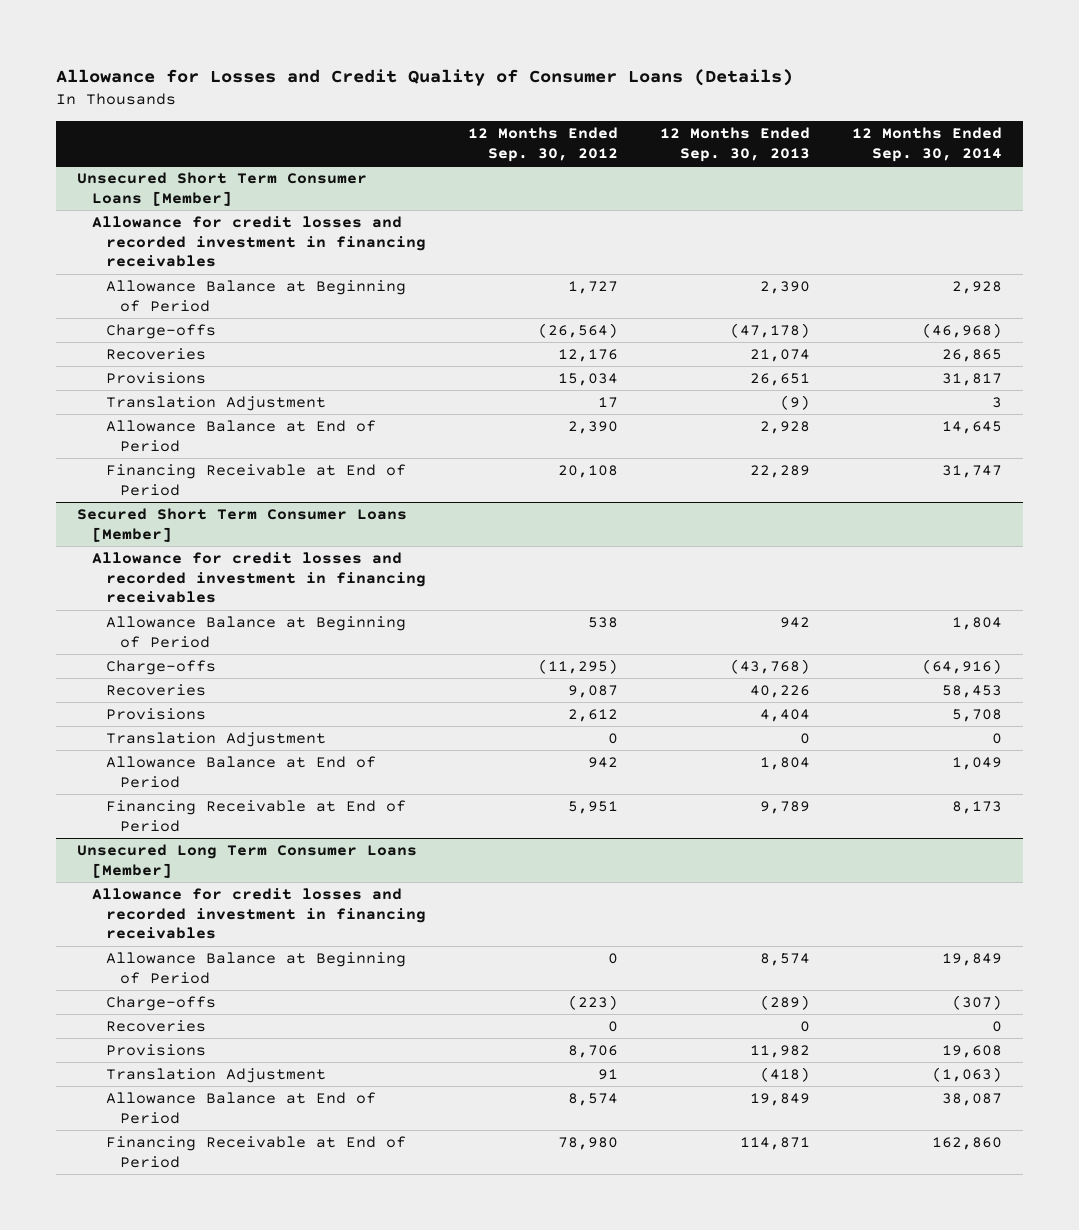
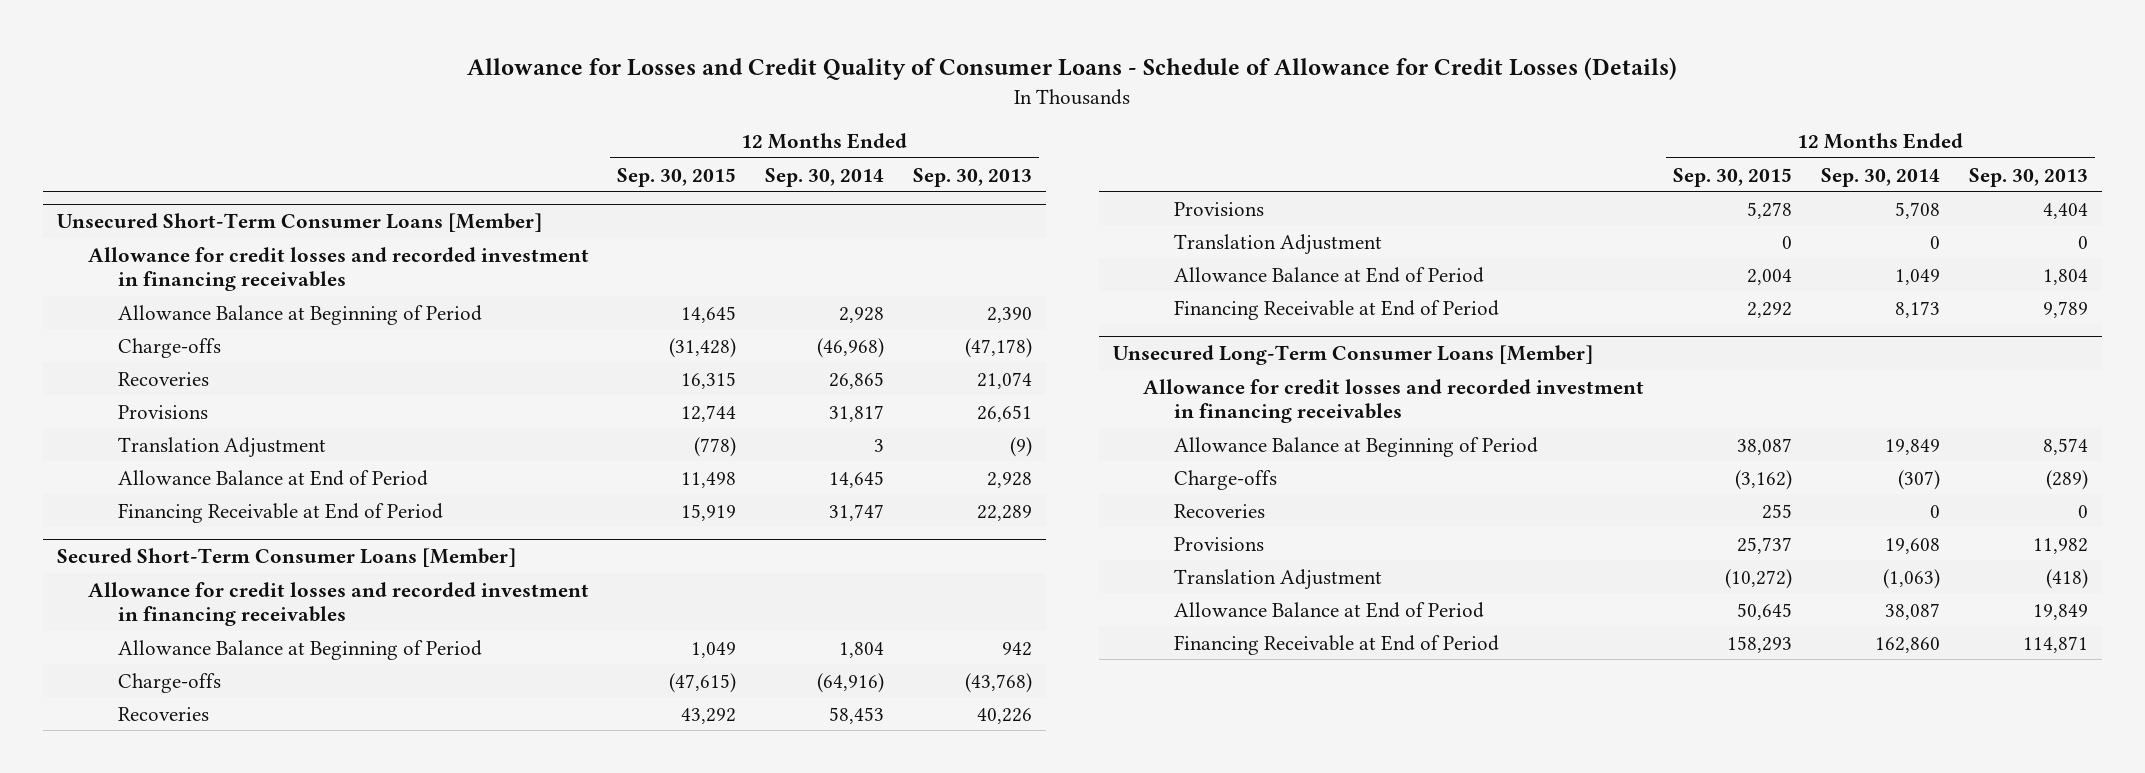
[56,68,794,86] Allowance for Losses and Credit Quality of Consumer Loans (Details) -> [467,57,1678,81] Allowance for Losses and Credit Quality of Consumer Loans - Schedule of Allowance for Credit Losses (Details)
[467,127,618,162] 12 Months Ended Sep. 30, 2012 -> none
none -> [617,167,737,187] Sep. 30, 2015
[77,172,368,206] Unsecured Short Term Consumer Loans [Member] -> [56,212,542,232] Unsecured Short-Term Consumer Loans [Member]
[77,508,408,542] Secured Short Term Consumer Loans [Member] -> [56,547,516,567] Secured Short-Term Consumer Loans [Member]
[77,844,418,878] Unsecured Long Term Consumer Loans [Member] -> [1112,344,1593,365] Unsecured Long-Term Consumer Loans [Member]

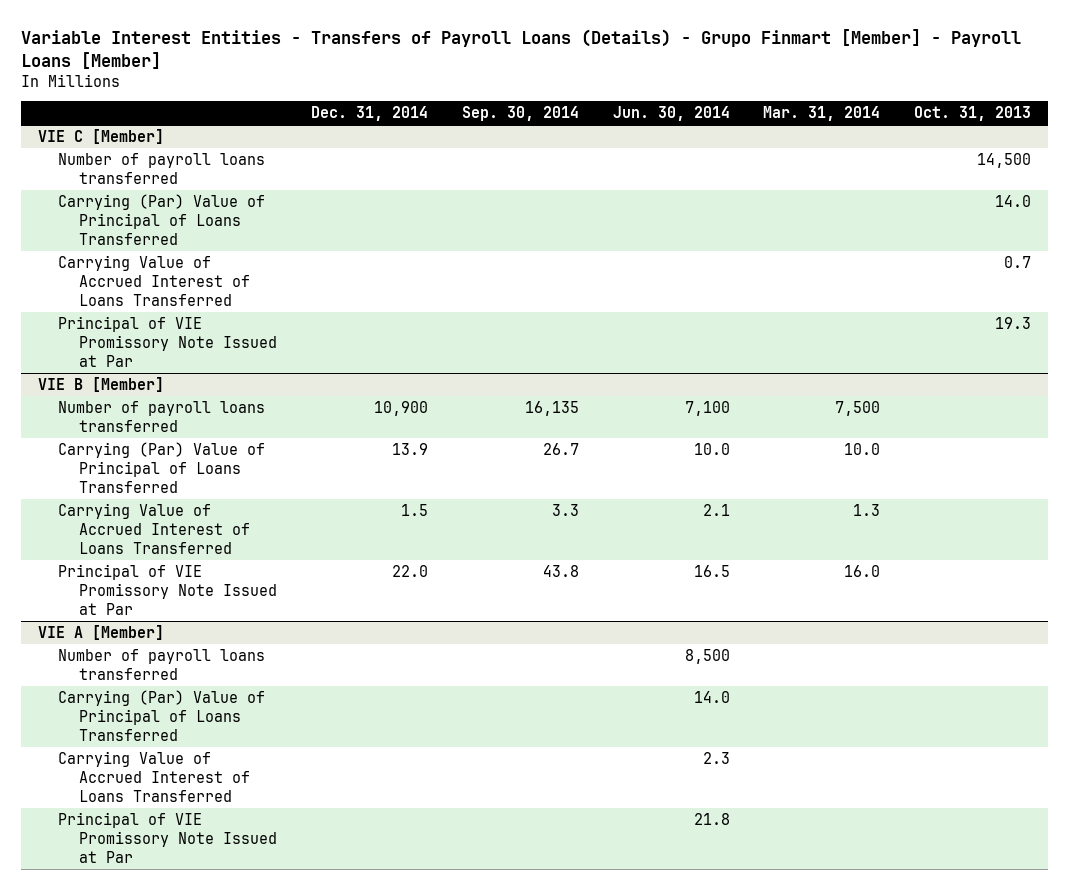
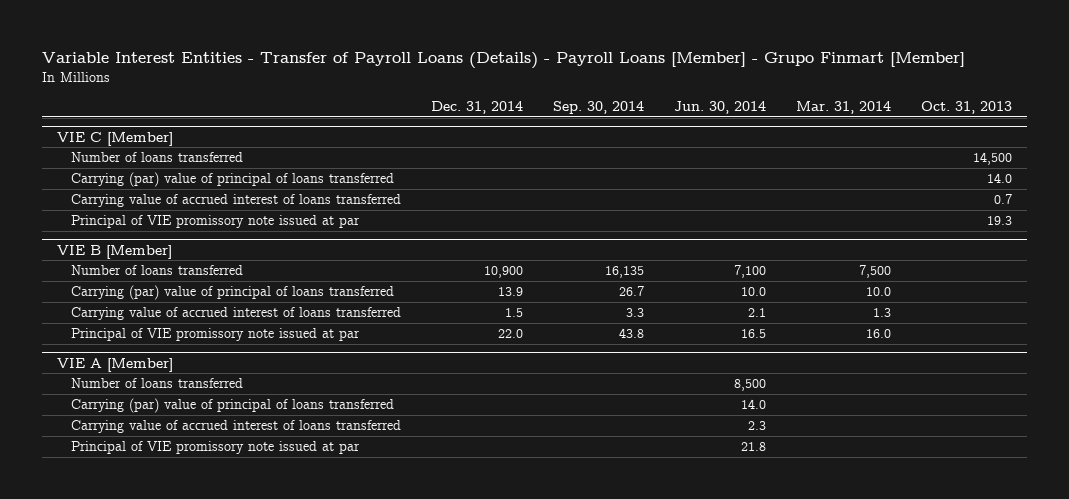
[20,28,1021,69] Variable Interest Entities - Transfers of Payroll Loans (Details) - Grupo Finmart [Member] - Payroll Loans [Member] -> [41,52,965,70] Variable Interest Entities - Transfer of Payroll Loans (Details) - Payroll Loans [Member] - Grupo Finmart [Member]
[58,152,266,184] Number of payroll loans transferred -> [71,152,244,163] Number of loans transferred
[58,193,266,245] Carrying (Par) Value of Principal of Loans Transferred -> [71,172,395,188] Carrying (par) value of principal of loans transferred
[58,254,250,306] Carrying Value of Accrued Interest of Loans Transferred -> [71,194,402,208] Carrying value of accrued interest of loans transferred
[58,315,277,367] Principal of VIE Promissory Note Issued at Par -> [71,215,361,229] Principal of VIE promissory note issued at par
[58,400,266,432] Number of payroll loans transferred -> [71,265,244,276] Number of loans transferred
[58,441,266,493] Carrying (Par) Value of Principal of Loans Transferred -> [71,285,395,301] Carrying (par) value of principal of loans transferred
[58,502,250,554] Carrying Value of Accrued Interest of Loans Transferred -> [71,307,402,321] Carrying value of accrued interest of loans transferred
[58,563,277,615] Principal of VIE Promissory Note Issued at Par -> [71,328,361,342] Principal of VIE promissory note issued at par
[58,648,266,680] Number of payroll loans transferred -> [71,378,244,389] Number of loans transferred
[58,689,266,741] Carrying (Par) Value of Principal of Loans Transferred -> [71,398,395,414] Carrying (par) value of principal of loans transferred
[58,750,250,802] Carrying Value of Accrued Interest of Loans Transferred -> [71,420,402,434] Carrying value of accrued interest of loans transferred
[58,811,277,863] Principal of VIE Promissory Note Issued at Par -> [71,441,361,455] Principal of VIE promissory note issued at par

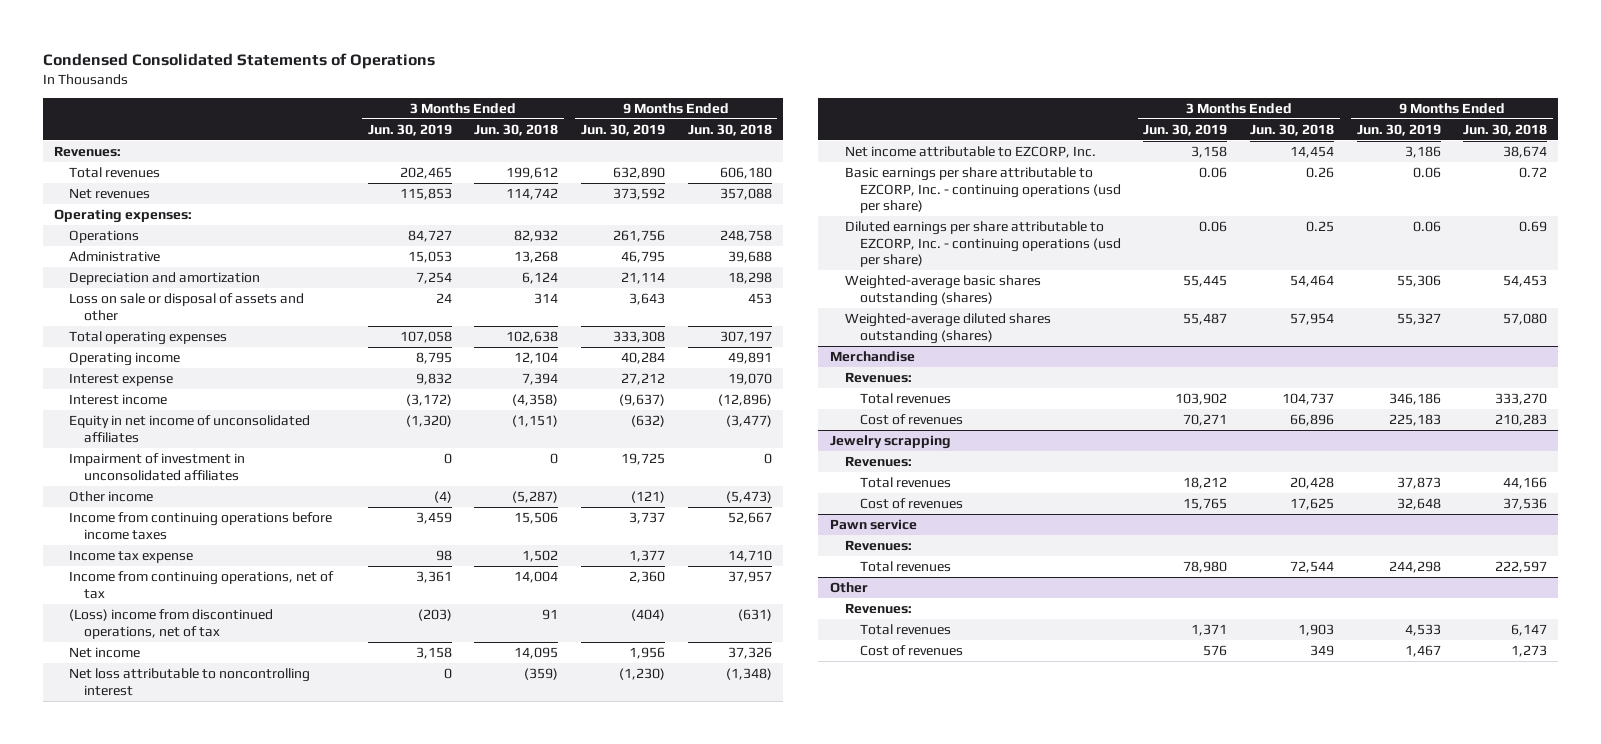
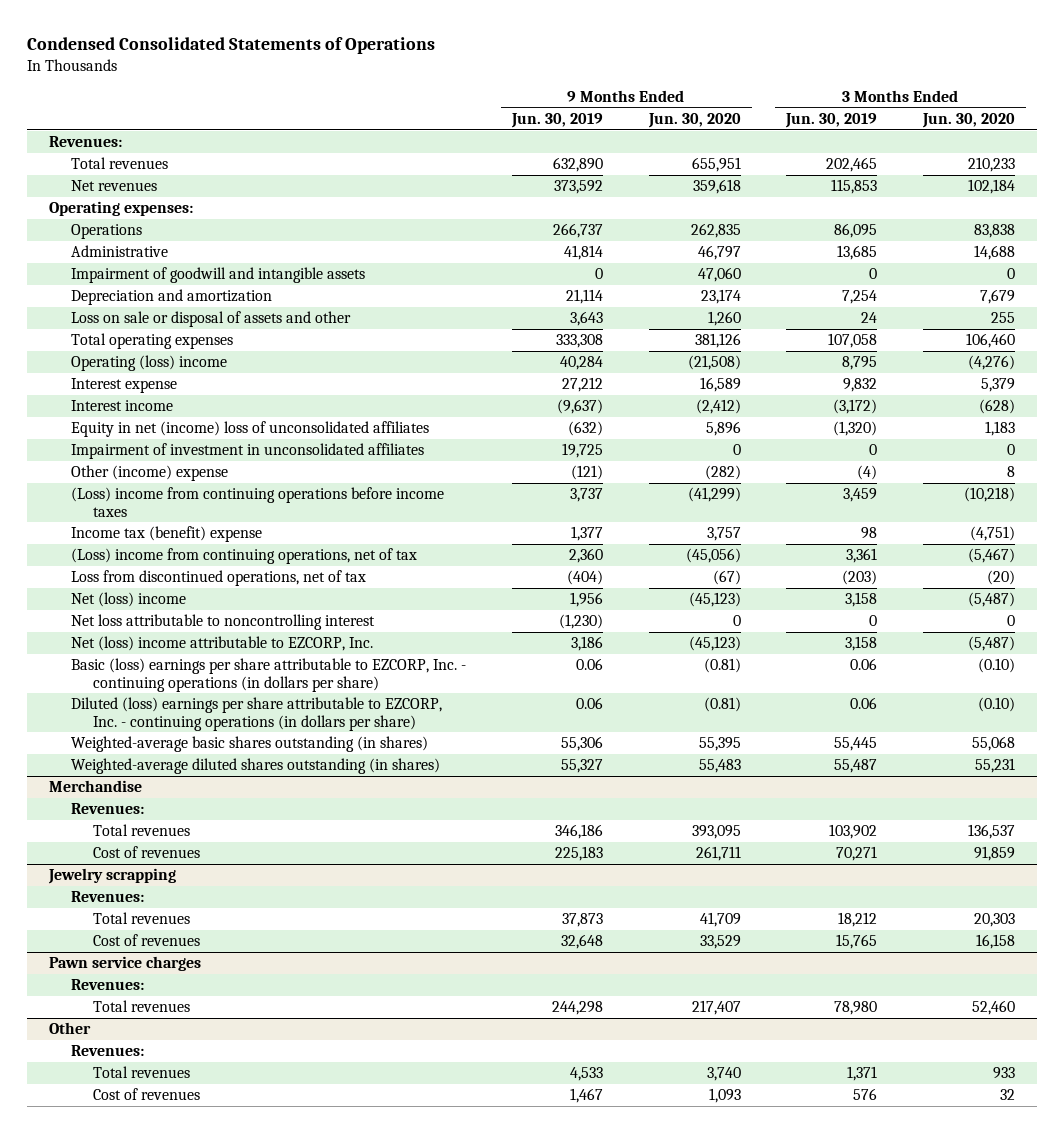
[474,123,559,136] Jun. 30, 2018 -> none
[687,123,772,136] Jun. 30, 2018 -> none
none -> [647,112,741,128] Jun. 30, 2020
none -> [921,112,1015,128] Jun. 30, 2020
[407,230,452,243] 84,727 -> [834,223,878,239] 86,095
[613,230,666,243] 261,756 -> [552,223,603,239] 266,737
[407,251,452,264] 15,053 -> [837,245,878,261] 13,685
[621,251,666,264] 46,795 -> [563,245,603,261] 41,814
none -> [71,267,366,284] Impairment of goodwill and intangible assets
[69,352,181,367] Operating income -> [71,355,228,372] Operating (loss) income
[69,415,311,443] Equity in net income of unconsolidated affiliates -> [71,421,430,438] Equity in net (income) loss of unconsolidated affiliates
[69,491,154,503] Other income -> [71,465,229,482] Other (income) expense
[69,512,333,540] Income from continuing operations before income taxes -> [71,487,445,517] (Loss) income from continuing operations before income taxes
[69,550,194,564] Income tax expense -> [71,526,263,543] Income tax (benefit) expense
[69,571,335,599] Income from continuing operations, net of tax -> [71,548,418,565] (Loss) income from continuing operations, net of tax
[69,609,274,639] (Loss) income from discontinued operations, net of tax -> [71,570,367,587] Loss from discontinued operations, net of tax
[69,647,141,659] Net income -> [71,592,187,608] Net (loss) income
[844,146,1096,159] Net income attributable to EZCORP, Inc. -> [71,636,374,652] Net (loss) income attributable to EZCORP, Inc.
[844,167,1121,214] Basic earnings per share attributable to EZCORP, Inc. - continuing operations (usd per share) -> [71,658,467,692] Basic (loss) earnings per share attributable to EZCORP, Inc. - continuing operations (in dollars per share)
[844,221,1121,268] Diluted earnings per share attributable to EZCORP, Inc. - continuing operations (usd per share) -> [71,697,443,731] Diluted (loss) earnings per share attributable to EZCORP, Inc. - continuing operations (in dollars per share)
[844,275,1041,306] Weighted-average basic shares outstanding (shares) -> [71,736,429,753] Weighted-average basic shares outstanding (in shares)
[844,313,1051,344] Weighted-average diluted shares outstanding (shares) -> [71,758,441,775] Weighted-average diluted shares outstanding (in shares)
[829,519,917,531] Pawn service -> [49,956,202,972] Pawn service charges

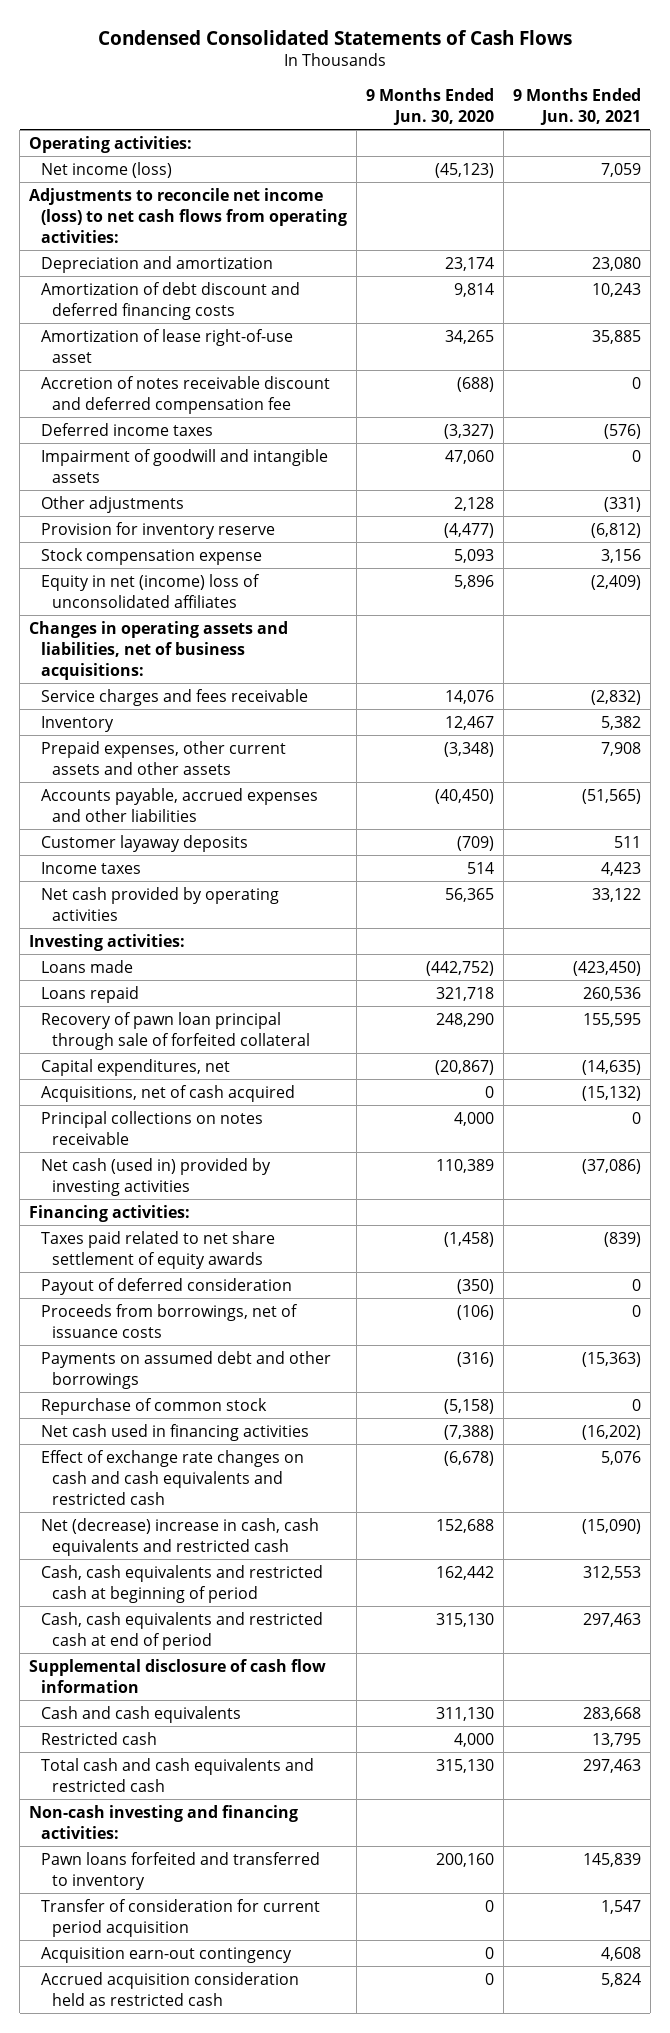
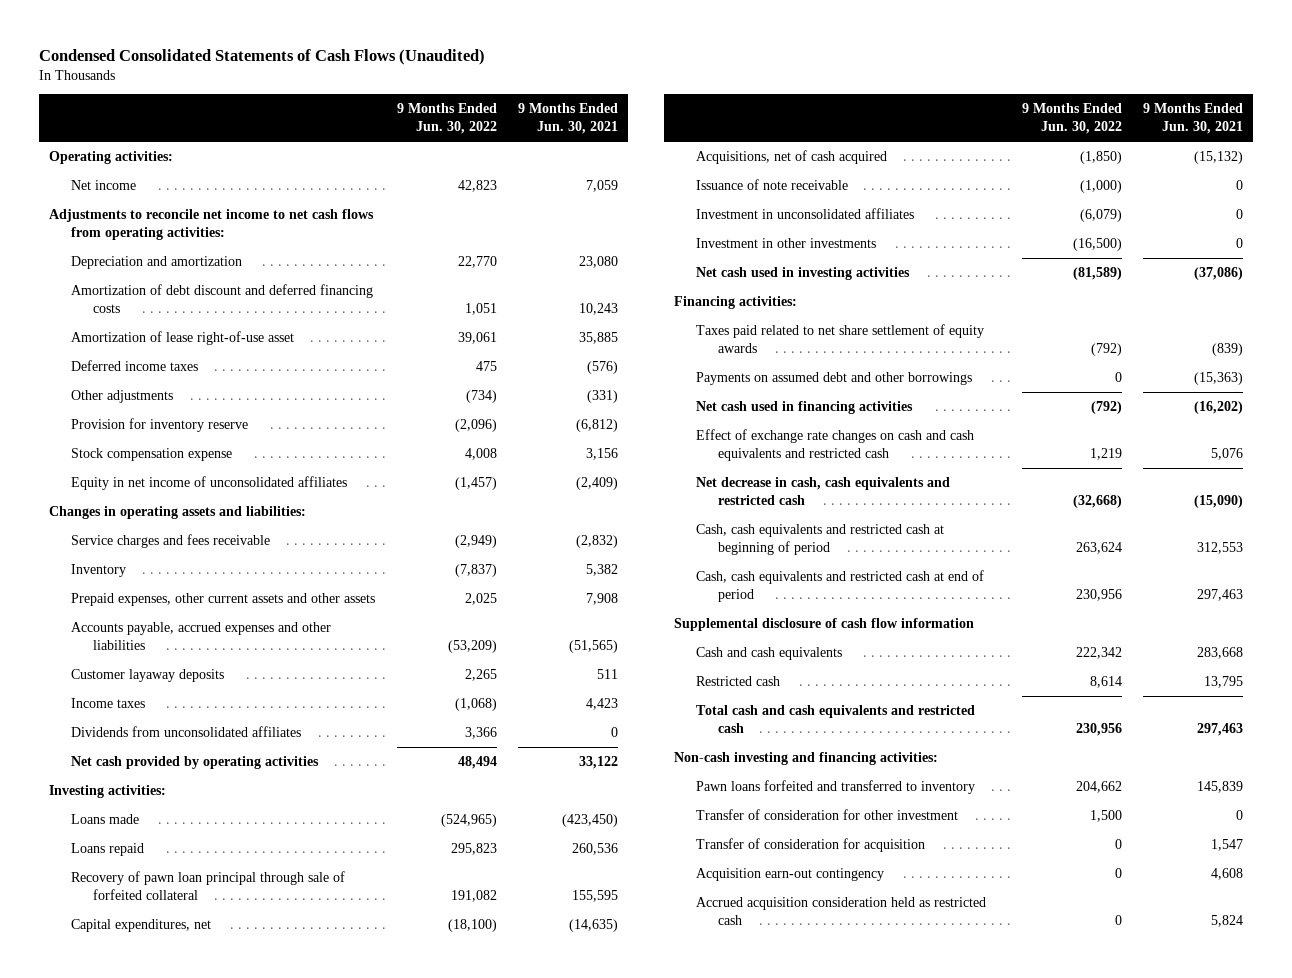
[98,29,573,45] Condensed Consolidated Statements of Cash Flows -> [38,48,485,65] Condensed Consolidated Statements of Cash Flows (Unaudited)
[365,88,494,126] 9 Months Ended Jun. 30, 2020 -> none
none -> [396,103,497,135] 9 Months Ended Jun. 30, 2022
[40,161,172,178] Net income (loss) -> [71,180,137,191] Net income
[29,187,347,243] Adjustments to reconcile net income (loss) to net cash flows from operating activities: -> [49,209,375,241] Adjustments to reconcile net income to net cash flows from operating activities:
[40,375,330,414] Accretion of notes receivable discount and deferred compensation fee -> none
[40,448,328,483] Impairment of goodwill and intangible assets -> none
[40,573,260,608] Equity in net (income) loss of unconsolidated affiliates -> [71,476,348,491] Equity in net income of unconsolidated affiliates
[29,620,289,680] Changes in operating assets and liabilities, net of business acquisitions: -> [49,506,307,520] Changes in operating assets and liabilities:
none -> [71,726,302,738] Dividends from unconsolidated affiliates
[40,1110,263,1145] Principal collections on notes receivable -> none
none -> [696,179,849,191] Issuance of note receivable
none -> [696,208,915,220] Investment in unconsolidated affiliates
none -> [696,238,877,249] Investment in other investments
[40,1157,271,1196] Net cash (used in) provided by investing activities -> [696,267,911,281] Net cash used in investing activities
[40,1277,292,1295] Payout of deferred consideration -> none
[40,1303,298,1338] Proceeds from borrowings, net of issuance costs -> none
[40,1397,267,1415] Repurchase of common stock -> none
[40,1517,319,1556] Net (decrease) increase in cash, cash equivalents and restricted cash -> [696,477,951,506] Net decrease in cash, cash equivalents and restricted cash
none -> [696,809,959,821] Transfer of consideration for other investment
[40,1898,320,1937] Transfer of consideration for current period acquisition -> [696,838,926,853] Transfer of consideration for acquisition

